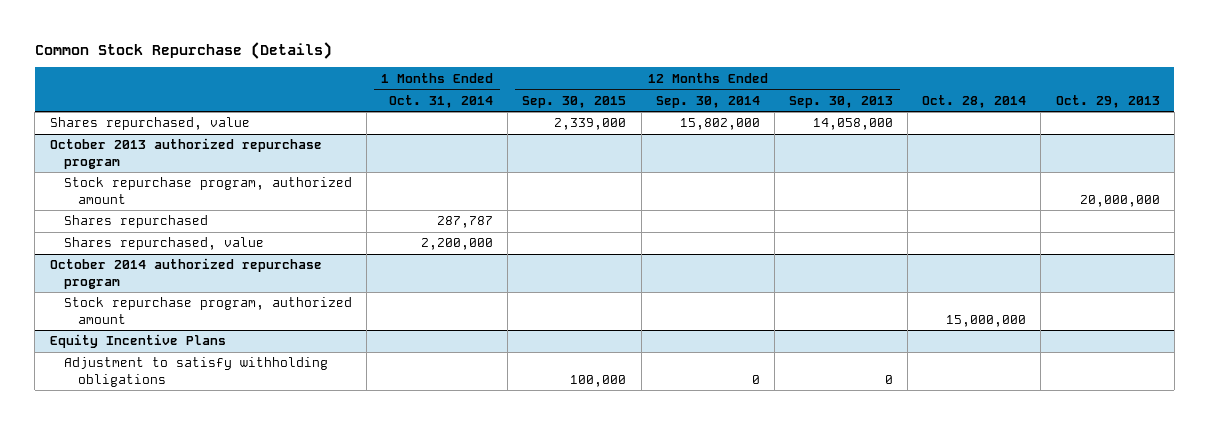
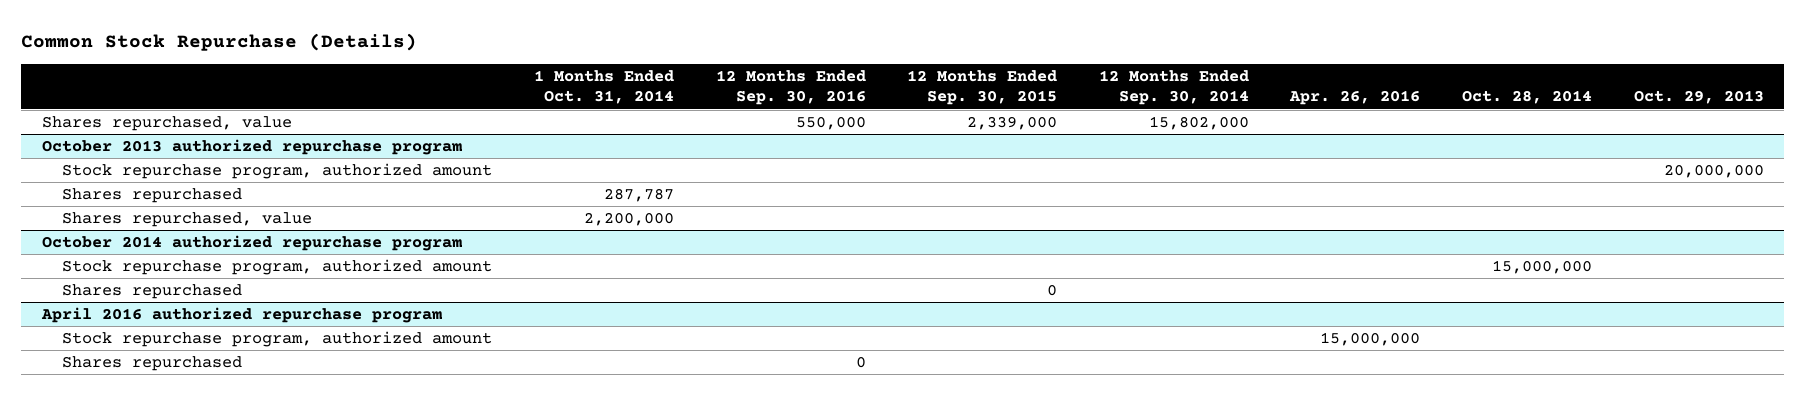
[789,95,894,108] Sep. 30, 2013 -> none
none -> [715,70,866,106] 12 Months Ended Sep. 30, 2016
none -> [1289,90,1421,106] Apr. 26, 2016
[49,334,226,349] Equity Incentive Plans -> none
[63,357,328,387] Adjustment to satisfy withholding obligations -> none
none -> [62,284,243,300] Shares repurchased
none -> [40,307,442,324] April 2016 authorized repurchase program
none -> [62,331,493,348] Stock repurchase program, authorized amount
none -> [62,356,243,372] Shares repurchased

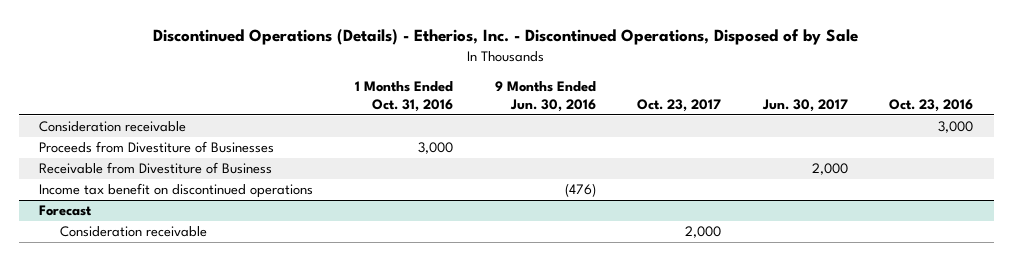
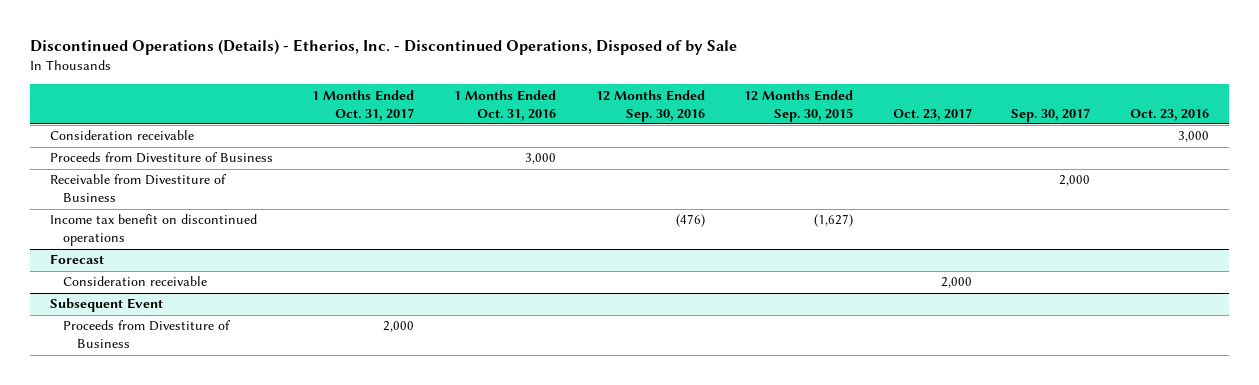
[494,81,596,112] 9 Months Ended Jun. 30, 2016 -> none
[761,98,848,112] Jun. 30, 2017 -> none
none -> [312,89,415,121] 1 Months Ended Oct. 31, 2017
none -> [595,89,705,122] 12 Months Ended Sep. 30, 2016
none -> [744,89,854,122] 12 Months Ended Sep. 30, 2015
none -> [1011,107,1091,122] Sep. 30, 2017
[39,141,275,154] Proceeds from Divestiture of Businesses -> [49,152,273,164] Proceeds from Divestiture of Business
none -> [49,298,163,313] Subsequent Event
none -> [63,320,232,349] Proceeds from Divestiture of Business

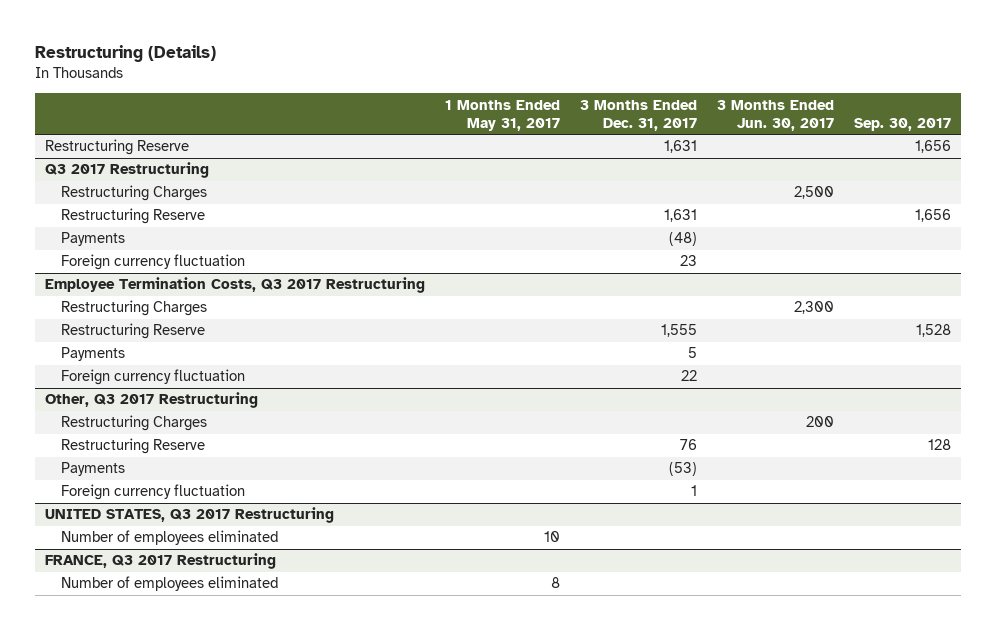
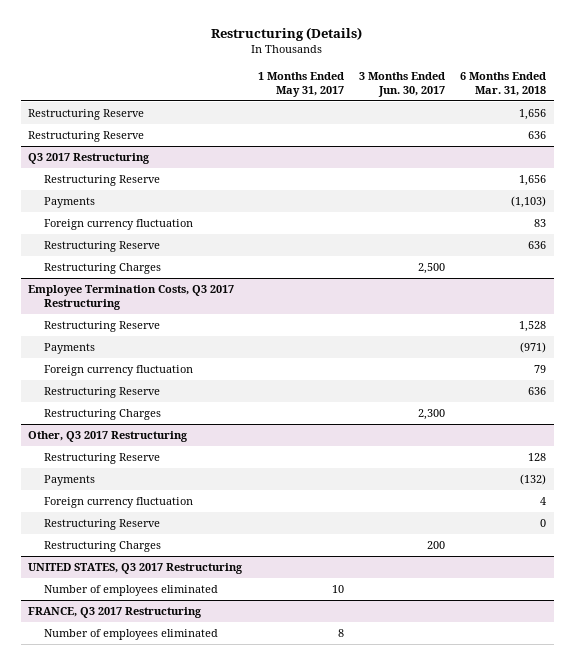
[580,99,698,131] 3 Months Ended Dec. 31, 2017 -> none
[854,117,952,131] Sep. 30, 2017 -> none
none -> [460,71,547,96] 6 Months Ended Mar. 31, 2018
none -> [28,131,145,143] Restructuring Reserve
none -> [43,241,160,253] Restructuring Reserve
[60,185,207,202] Restructuring Charges -> [43,263,161,275] Restructuring Charges
none -> [43,387,160,399] Restructuring Reserve
[60,300,207,317] Restructuring Charges -> [43,409,161,421] Restructuring Charges
none -> [43,519,160,531] Restructuring Reserve
[60,415,207,432] Restructuring Charges -> [43,541,161,553] Restructuring Charges

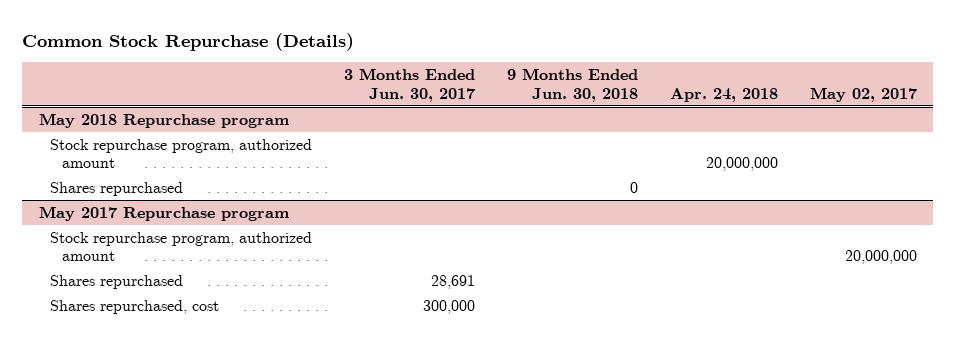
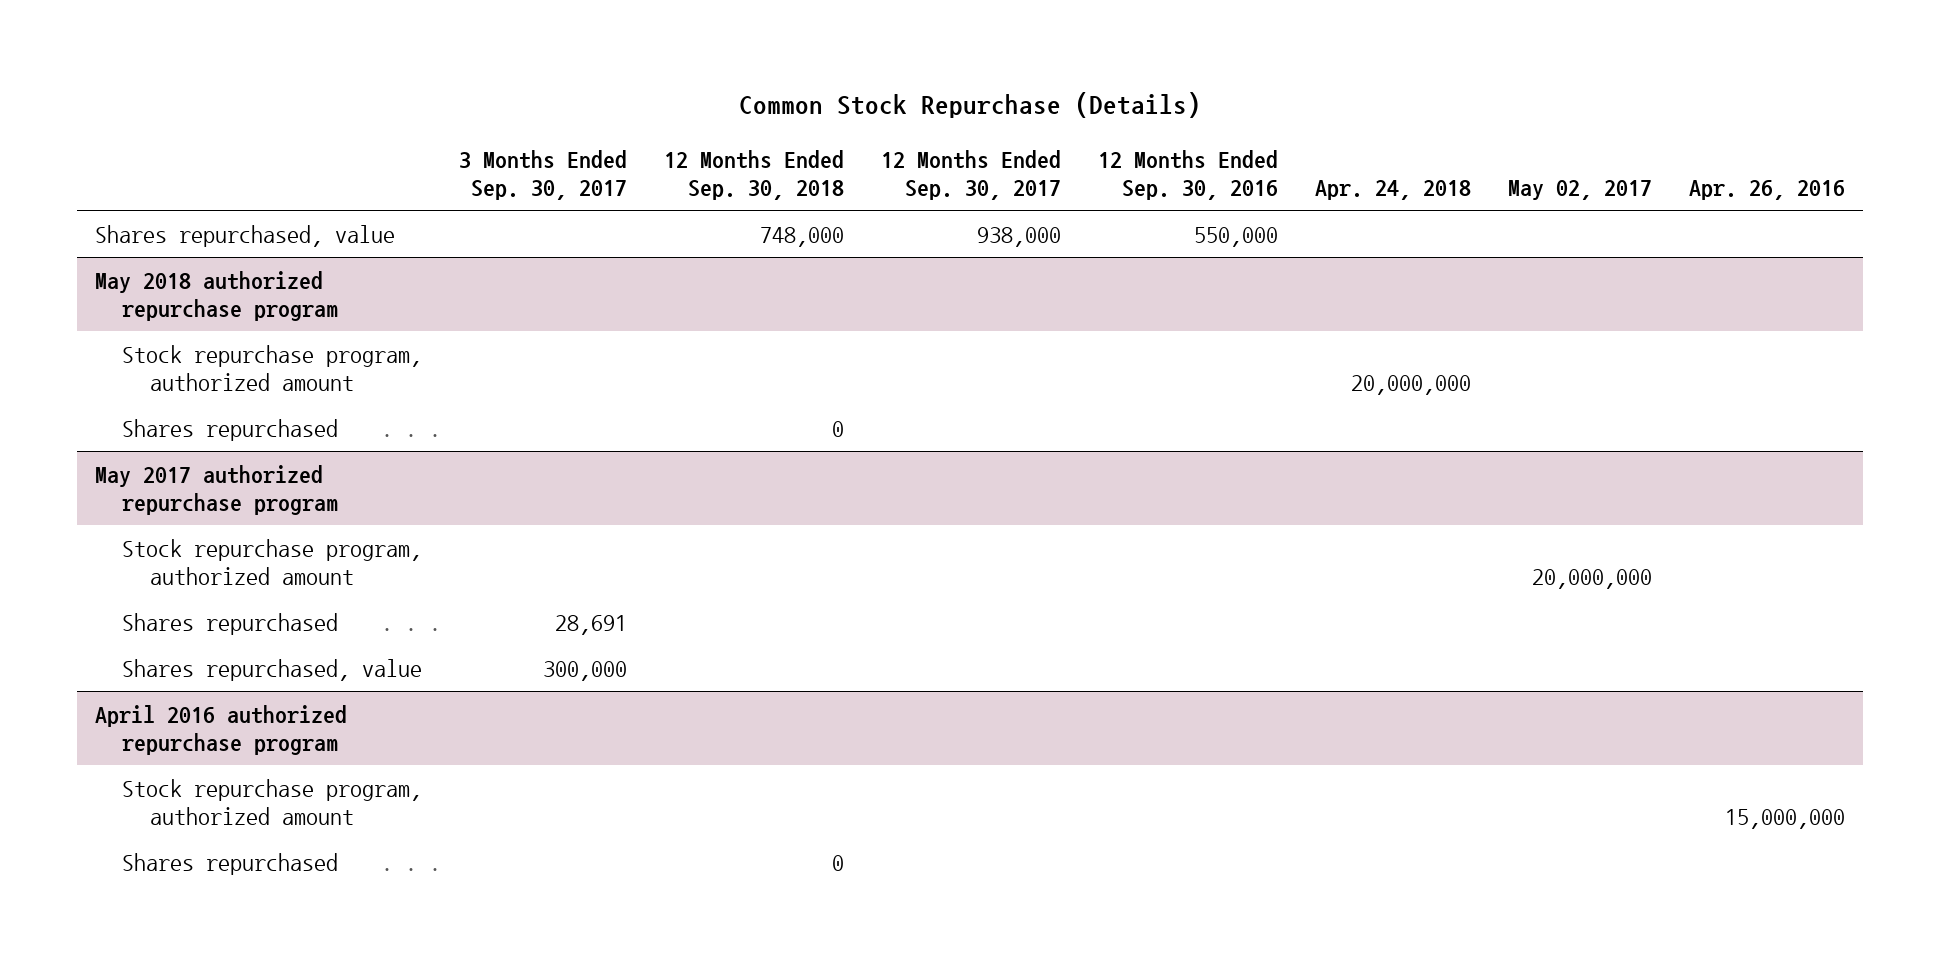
[344,68,476,102] 3 Months Ended Jun. 30, 2017 -> none
[507,68,639,102] 9 Months Ended Jun. 30, 2018 -> none
none -> [459,149,628,200] 3 Months Ended Sep. 30, 2017
none -> [664,149,845,200] 12 Months Ended Sep. 30, 2018
none -> [881,149,1062,200] 12 Months Ended Sep. 30, 2017
none -> [1098,149,1279,200] 12 Months Ended Sep. 30, 2016
none -> [1688,179,1845,200] Apr. 26, 2016
none -> [95,224,396,247] Shares repurchased, value
[38,112,289,128] May 2018 Repurchase program -> [95,270,339,321] May 2018 authorized repurchase program
[38,205,289,221] May 2017 Repurchase program -> [95,464,339,515] May 2017 authorized repurchase program
[50,299,220,314] Shares repurchased, cost -> [122,658,423,681] Shares repurchased, value
none -> [95,704,348,755] April 2016 authorized repurchase program
none -> [122,778,423,825] Stock repurchase program, authorized amount
none -> [122,852,339,875] Shares repurchased

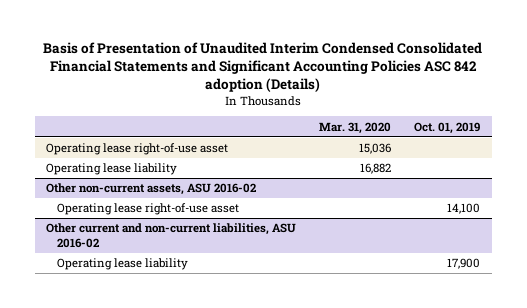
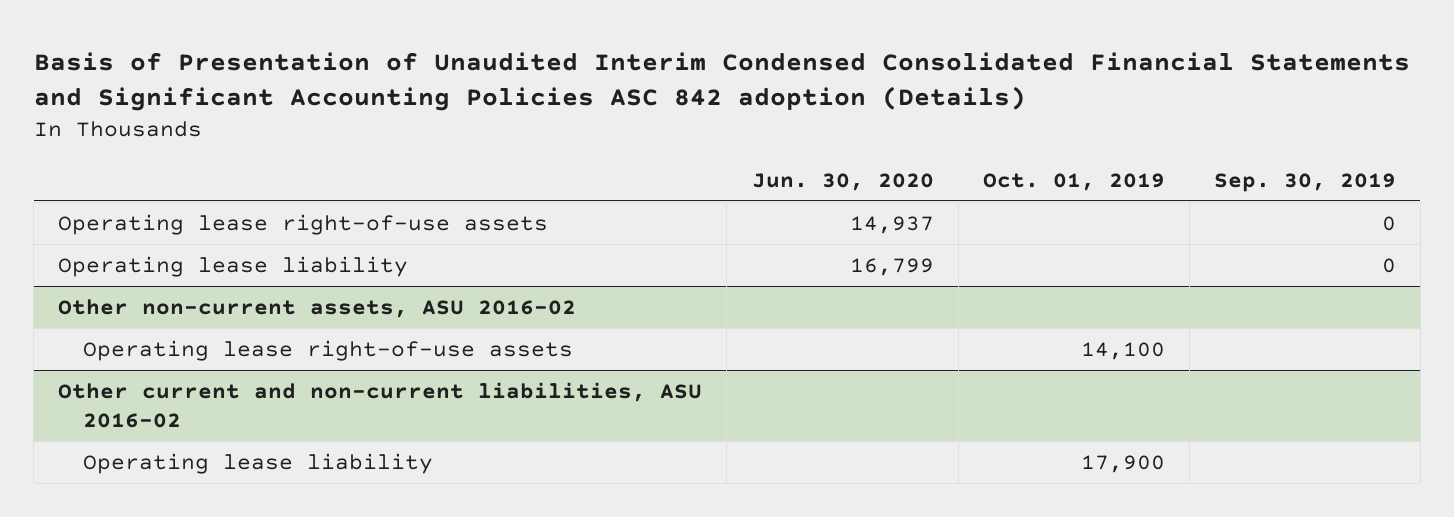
[319,121,392,134] Mar. 31, 2020 -> none
none -> [751,172,934,191] Jun. 30, 2020
none -> [1213,172,1396,192] Sep. 30, 2019
[46,143,229,156] Operating lease right-of-use asset -> [58,213,549,235] Operating lease right-of-use assets
[56,203,239,216] Operating lease right-of-use asset -> [83,339,574,361] Operating lease right-of-use assets

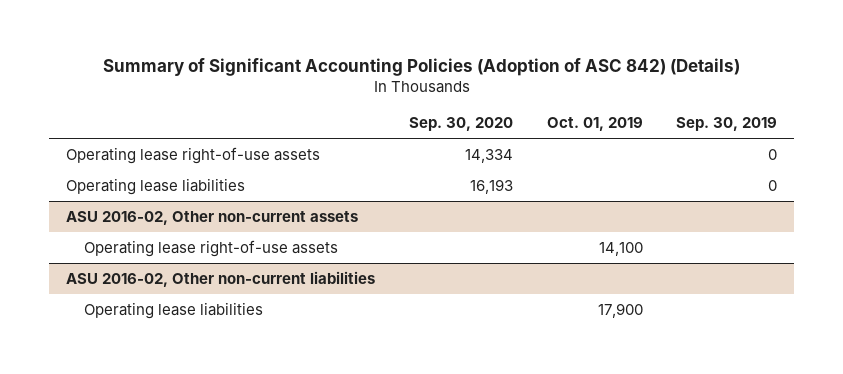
[33,51,1410,112] Basis of Presentation of Unaudited Interim Condensed Consolidated Financial Statements and Significant Accounting Policies ASC 842 adoption (Details) -> [102,58,740,77] Summary of Significant Accounting Policies (Adoption of ASC 842) (Details)
[751,172,934,191] Jun. 30, 2020 -> none
none -> [408,117,513,132] Sep. 30, 2020
[58,255,409,277] Operating lease liability -> [66,178,246,196] Operating lease liabilities
[58,298,577,318] Other non-current assets, ASU 2016-02 -> [66,211,359,226] ASU 2016-02, Other non-current assets
[58,381,703,428] Other current and non-current liabilities, ASU 2016-02 -> [66,271,376,288] ASU 2016-02, Other non-current liabilities
[83,452,434,474] Operating lease liability -> [83,302,263,320] Operating lease liabilities

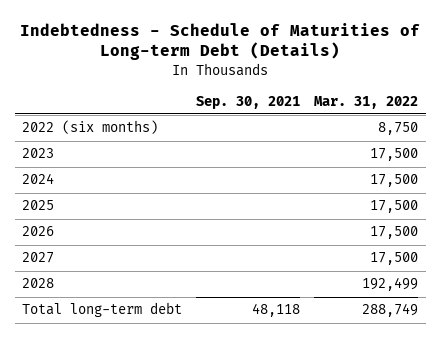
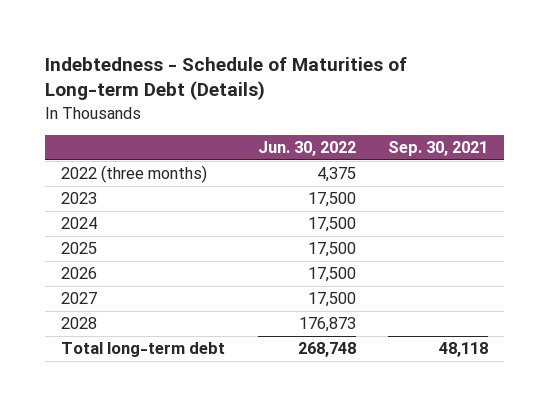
[314,95,419,109] Mar. 31, 2022 -> none
none -> [257,141,356,157] Jun. 30, 2022
[21,120,158,135] 2022 (six months) -> [61,165,208,184] 2022 (three months)

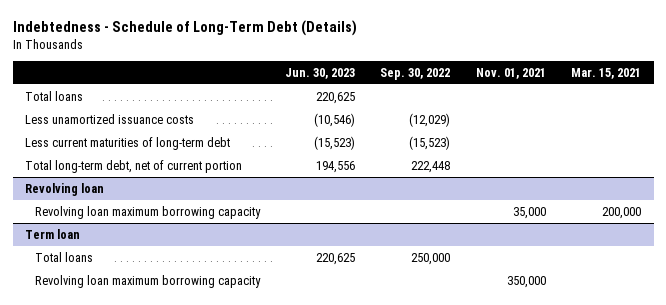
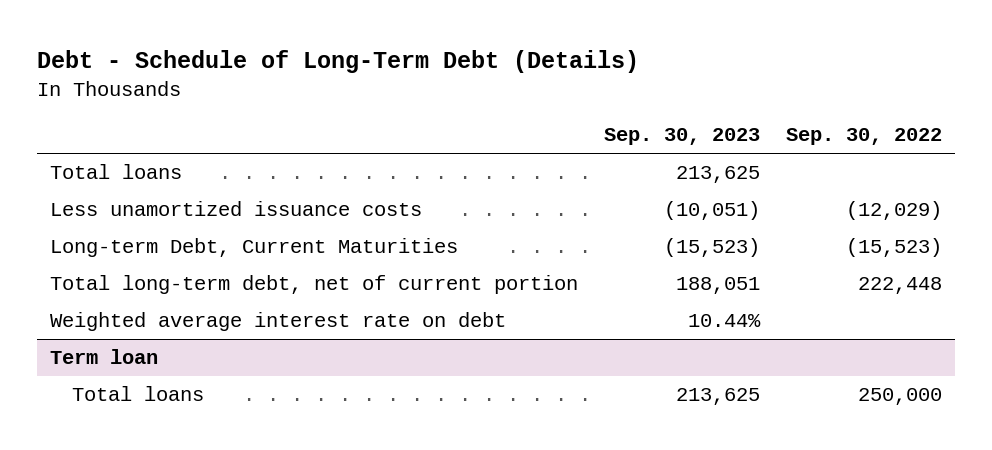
[12,20,357,37] Indebtedness - Schedule of Long-Term Debt (Details) -> [36,50,639,74] Debt - Schedule of Long-Term Debt (Details)
[285,67,356,79] Jun. 30, 2023 -> none
[475,67,546,79] Nov. 01, 2021 -> none
[570,67,641,79] Mar. 15, 2021 -> none
none -> [604,128,761,146] Sep. 30, 2023
[25,136,231,150] Less current maturities of long-term debt -> [49,238,458,258] Long-term Debt, Current Maturities
[25,182,105,196] Revolving loan -> none
[34,205,261,219] Revolving loan maximum borrowing capacity -> none
none -> [49,312,506,332] Weighted average interest rate on debt
[34,274,261,288] Revolving loan maximum borrowing capacity -> none

